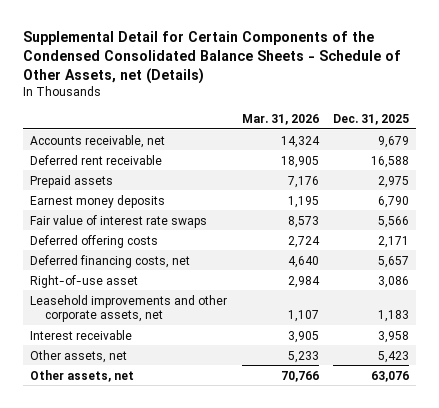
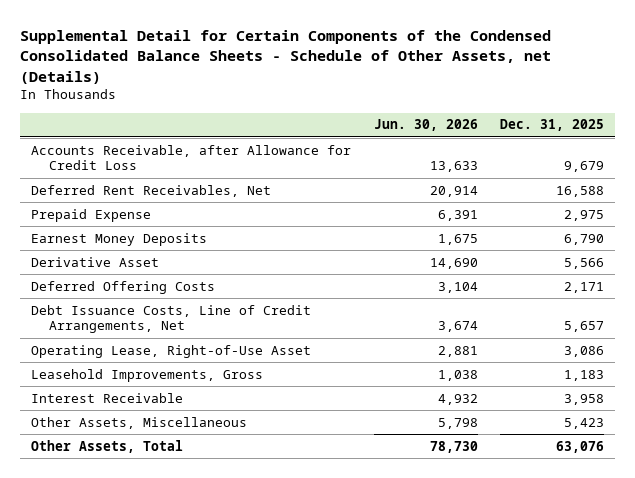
[241,113,319,125] Mar. 31, 2026 -> none
none -> [373,119,478,132] Jun. 30, 2026
[30,134,166,148] Accounts receivable, net -> [31,144,352,171] Accounts Receivable, after Allowance for Credit Loss
[30,154,163,165] Deferred rent receivable -> [31,184,272,197] Deferred Rent Receivables, Net
[30,174,114,188] Prepaid assets -> [31,208,152,222] Prepaid Expense
[30,194,166,208] Earnest money deposits -> [31,232,208,246] Earnest Money Deposits
[30,214,208,228] Fair value of interest rate swaps -> [31,256,160,267] Derivative Asset
[30,234,159,248] Deferred offering costs -> [31,280,216,294] Deferred Offering Costs
[30,254,191,268] Deferred financing costs, net -> [31,304,312,334] Debt Issuance Costs, Line of Credit Arrangements, Net
[30,274,139,288] Right-of-use asset -> [31,344,312,358] Operating Lease, Right-of-Use Asset
[30,294,228,323] Leasehold improvements and other corporate assets, net -> [31,368,264,382] Leasehold Improvements, Gross
[30,329,133,340] Interest receivable -> [31,392,184,403] Interest Receivable
[30,349,128,363] Other assets, net -> [31,416,248,429] Other Assets, Miscellaneous
[30,369,135,382] Other assets, net -> [31,439,184,453] Other Assets, Total

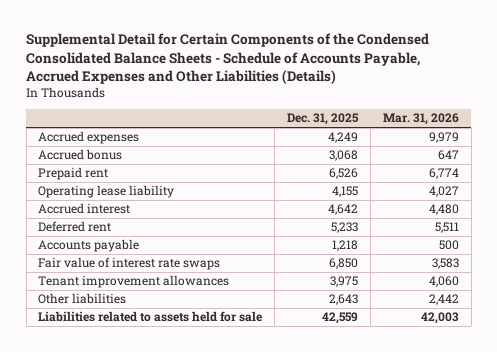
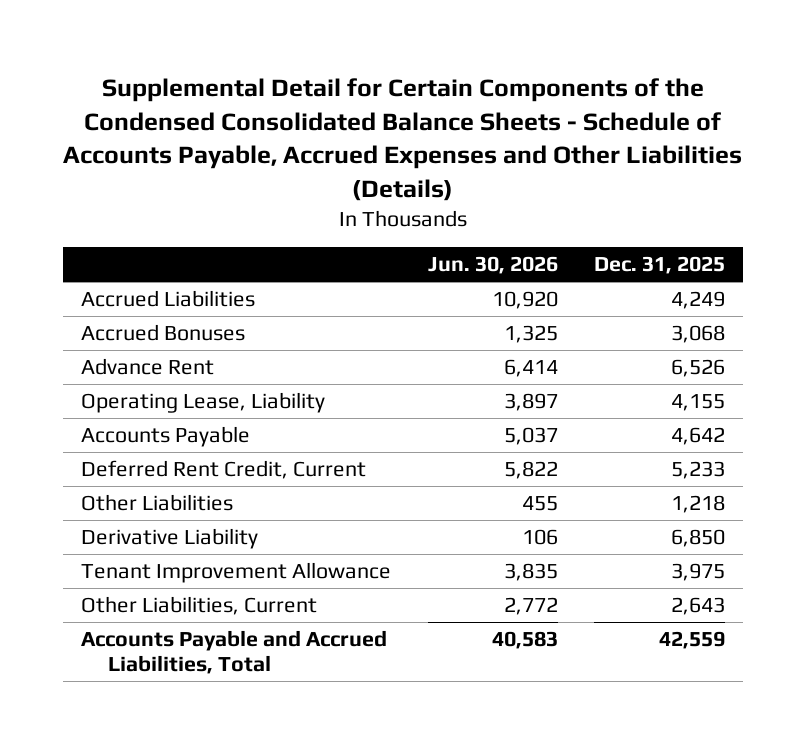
[382,113,459,126] Mar. 31, 2026 -> none
none -> [427,256,558,275] Jun. 30, 2026
[38,131,140,145] Accrued expenses -> [80,289,255,307] Accrued Liabilities
[38,149,123,161] Accrued bonus -> [80,323,245,341] Accrued Bonuses
[38,167,109,181] Prepaid rent -> [80,357,214,375] Advance Rent
[38,185,175,199] Operating lease liability -> [80,391,325,413] Operating Lease, Liability
[38,203,131,215] Accrued interest -> [80,425,250,447] Accounts Payable
[38,221,112,233] Deferred rent -> [80,459,366,479] Deferred Rent Credit, Current
[38,239,140,253] Accounts payable -> [80,493,233,511] Other Liabilities
[38,257,221,271] Fair value of interest rate swaps -> [80,527,258,549] Derivative Liability
[38,275,230,289] Tenant improvement allowances -> [80,561,391,583] Tenant Improvement Allowance
[38,293,127,305] Other liabilities -> [80,595,317,615] Other Liabilities, Current
[38,311,263,323] Liabilities related to assets held for sale -> [80,629,387,674] Accounts Payable and Accrued Liabilities, Total

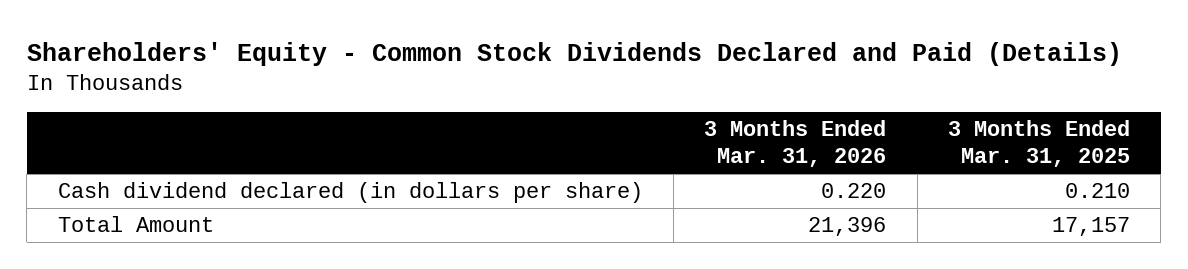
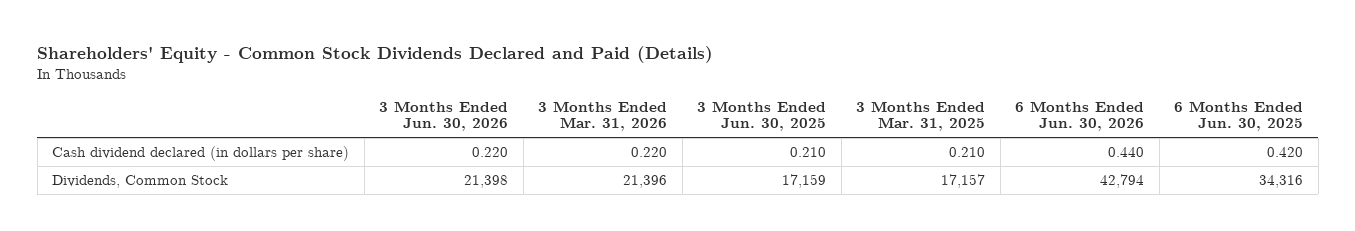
none -> [379,100,509,132] 3 Months Ended Jun. 30, 2026
none -> [697,100,827,132] 3 Months Ended Jun. 30, 2025
none -> [1015,100,1145,132] 6 Months Ended Jun. 30, 2026
none -> [1174,100,1304,132] 6 Months Ended Jun. 30, 2025
[57,216,214,233] Total Amount -> [52,174,229,188] Dividends, Common Stock

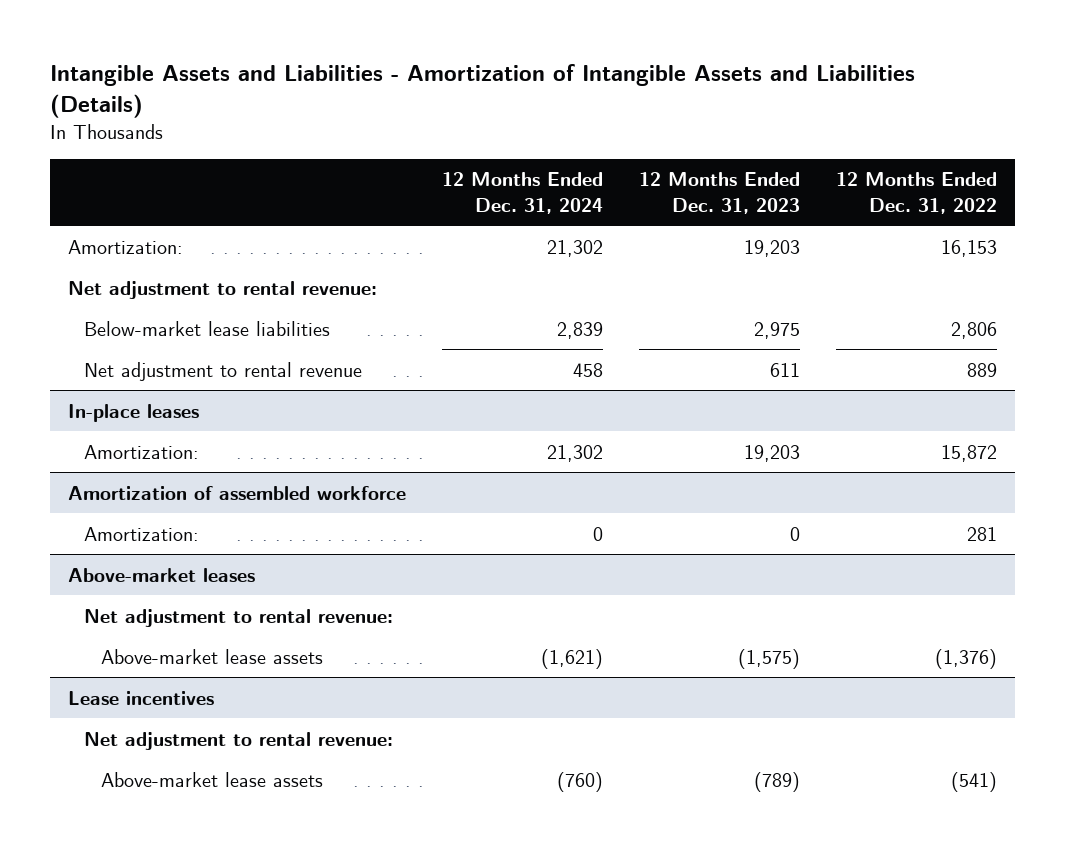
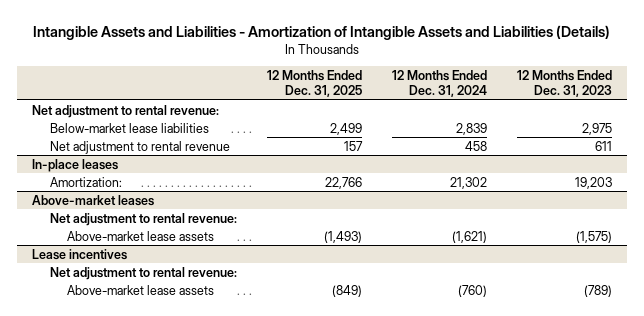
[836,172,998,214] 12 Months Ended Dec. 31, 2022 -> none
none -> [266,70,362,98] 12 Months Ended Dec. 31, 2025
[67,239,183,254] Amortization: -> none
[67,485,406,500] Amortization of assembled workforce -> none
[84,526,200,541] Amortization: -> none

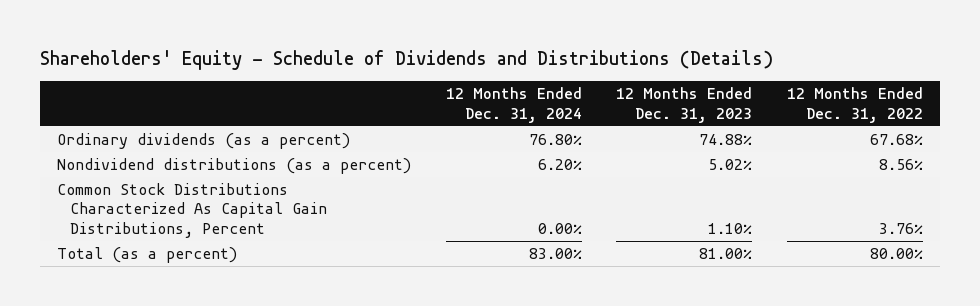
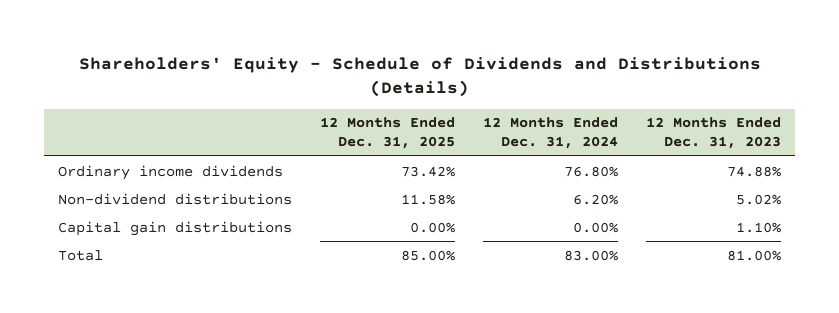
[786,87,923,123] 12 Months Ended Dec. 31, 2022 -> none
none -> [320,117,456,150] 12 Months Ended Dec. 31, 2025
[57,132,351,149] Ordinary dividends (as a percent) -> [58,164,284,180] Ordinary income dividends
[57,157,412,174] Nondividend distributions (as a percent) -> [58,192,293,205] Non-dividend distributions
[57,182,327,239] Common Stock Distributions Characterized As Capital Gain Distributions, Percent -> [58,220,293,236] Capital gain distributions
[57,246,238,263] Total (as a percent) -> [58,249,104,261] Total

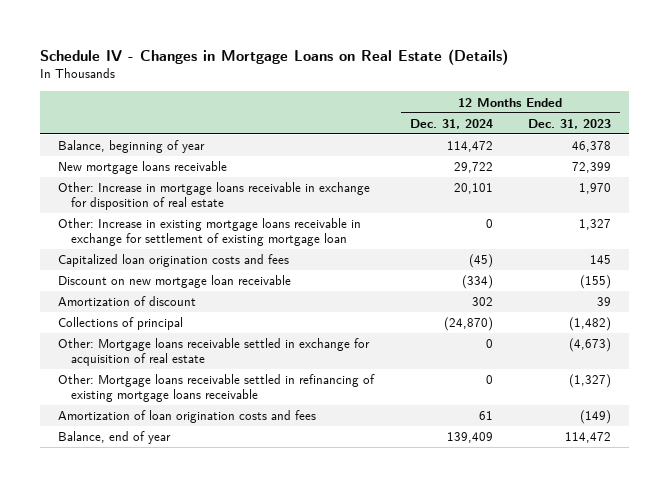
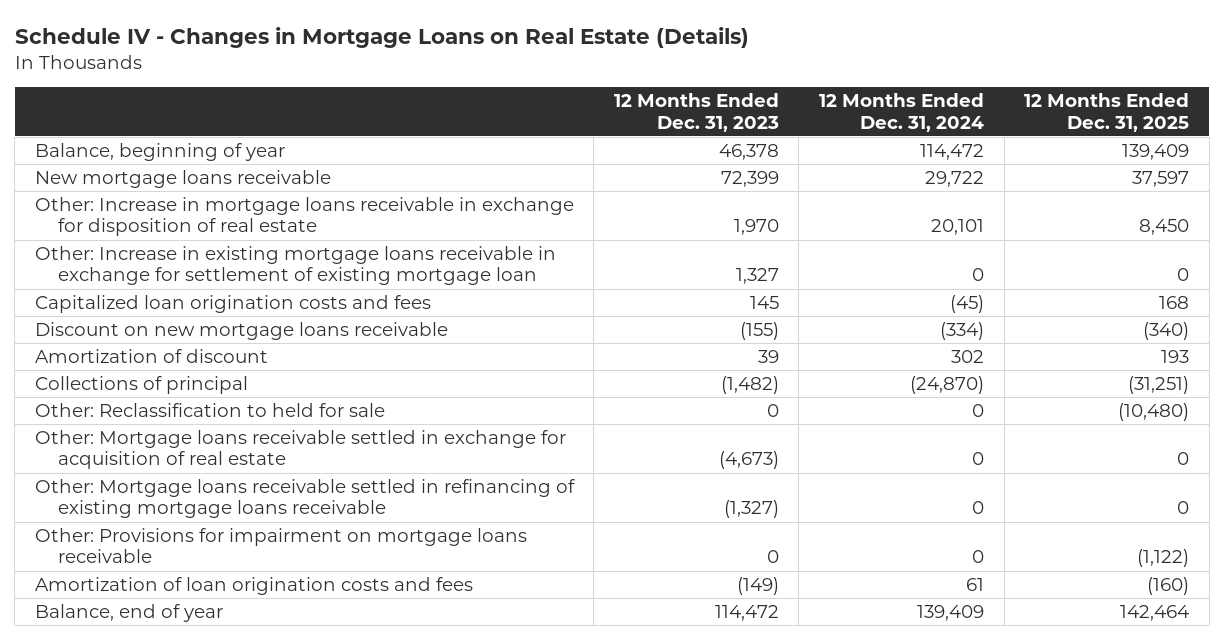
none -> [1024,93,1190,132] 12 Months Ended Dec. 31, 2025
[57,275,291,289] Discount on new mortgage loan receivable -> [34,321,448,340] Discount on new mortgage loans receivable
none -> [34,402,385,417] Other: Reclassification to held for sale
none -> [34,527,527,564] Other: Provisions for impairment on mortgage loans receivable

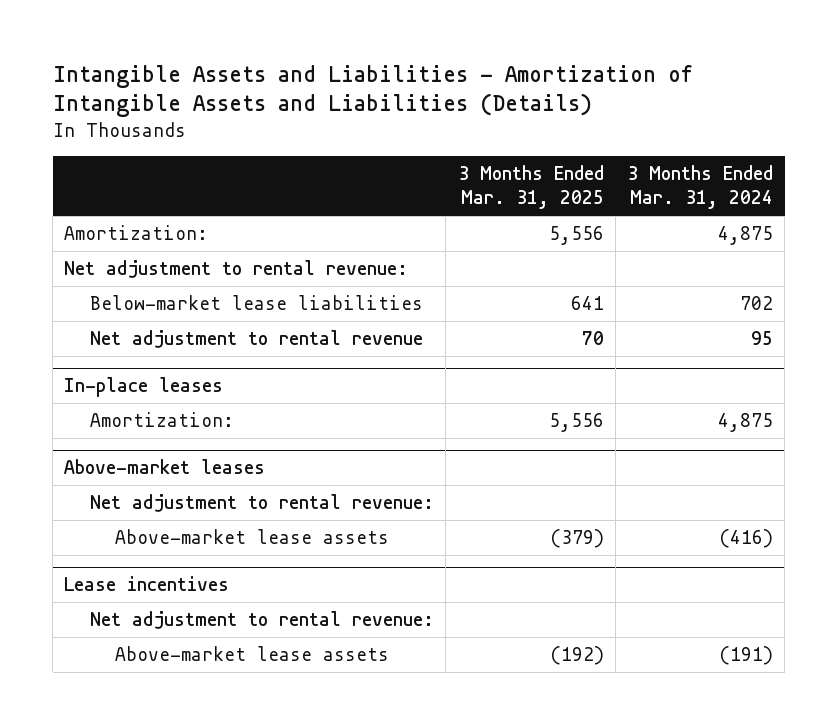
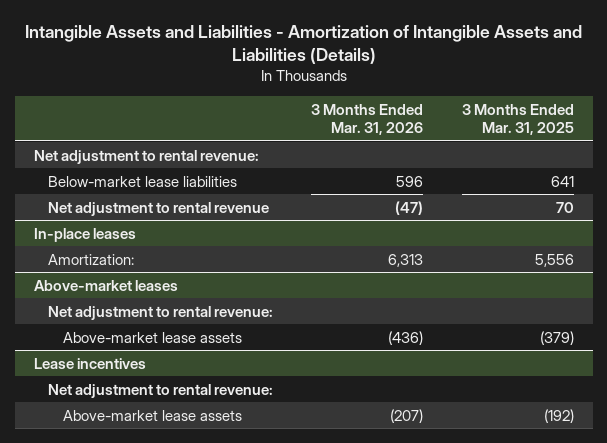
[627,164,774,210] 3 Months Ended Mar. 31, 2024 -> none
none -> [311,103,424,135] 3 Months Ended Mar. 31, 2026
[64,224,209,240] Amortization: -> none

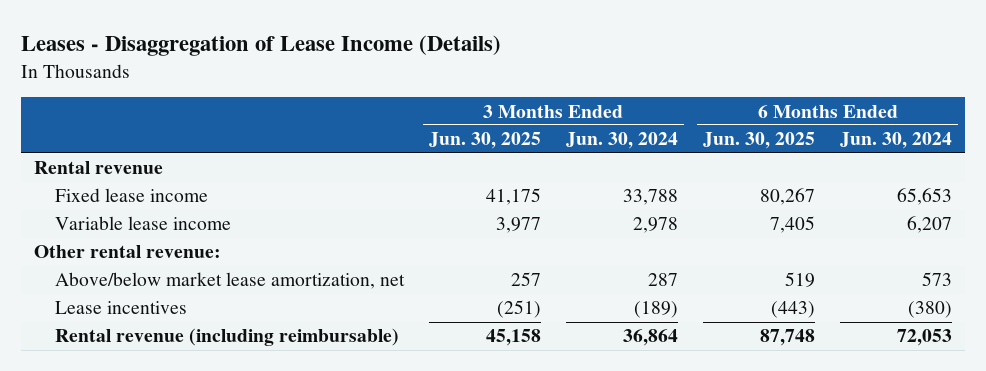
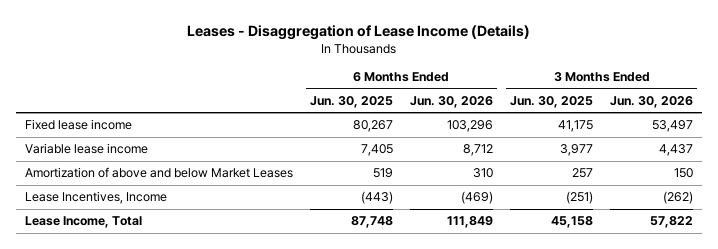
[565,132,678,150] Jun. 30, 2024 -> none
[840,132,953,150] Jun. 30, 2024 -> none
none -> [409,95,493,108] Jun. 30, 2026
none -> [610,95,694,108] Jun. 30, 2026
[33,161,163,175] Rental revenue -> none
[33,245,221,259] Other rental revenue: -> none
[54,272,405,290] Above/below market lease amortization, net -> [24,167,293,179] Amortization of above and below Market Leases
[54,301,187,315] Lease incentives -> [24,191,167,205] Lease Incentives, Income
[54,328,399,347] Rental revenue (including reimbursable) -> [24,216,142,229] Lease Income, Total

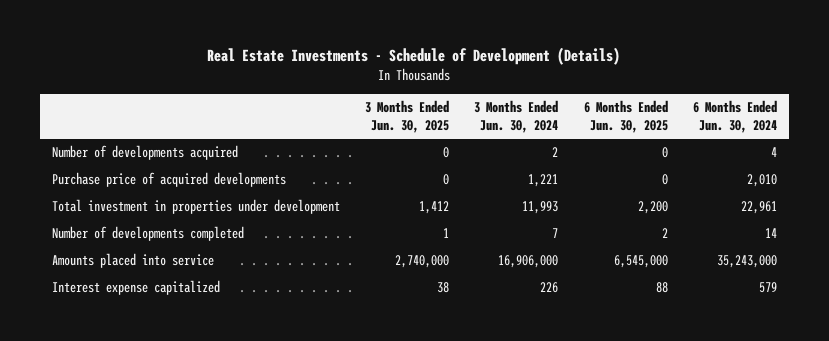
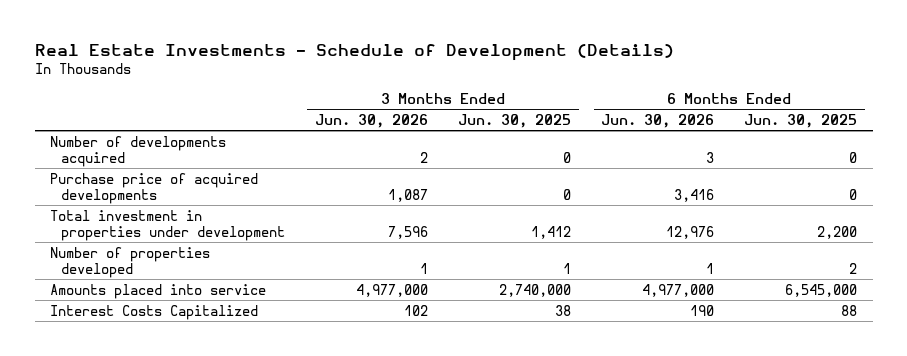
[474,100,559,133] 3 Months Ended Jun. 30, 2024 -> none
[692,100,777,133] 6 Months Ended Jun. 30, 2024 -> none
none -> [314,113,428,128] Jun. 30, 2026
none -> [601,113,715,128] Jun. 30, 2026
[52,226,245,242] Number of developments completed -> [49,246,210,278] Number of properties developed
[52,280,221,296] Interest expense capitalized -> [49,304,258,320] Interest Costs Capitalized

